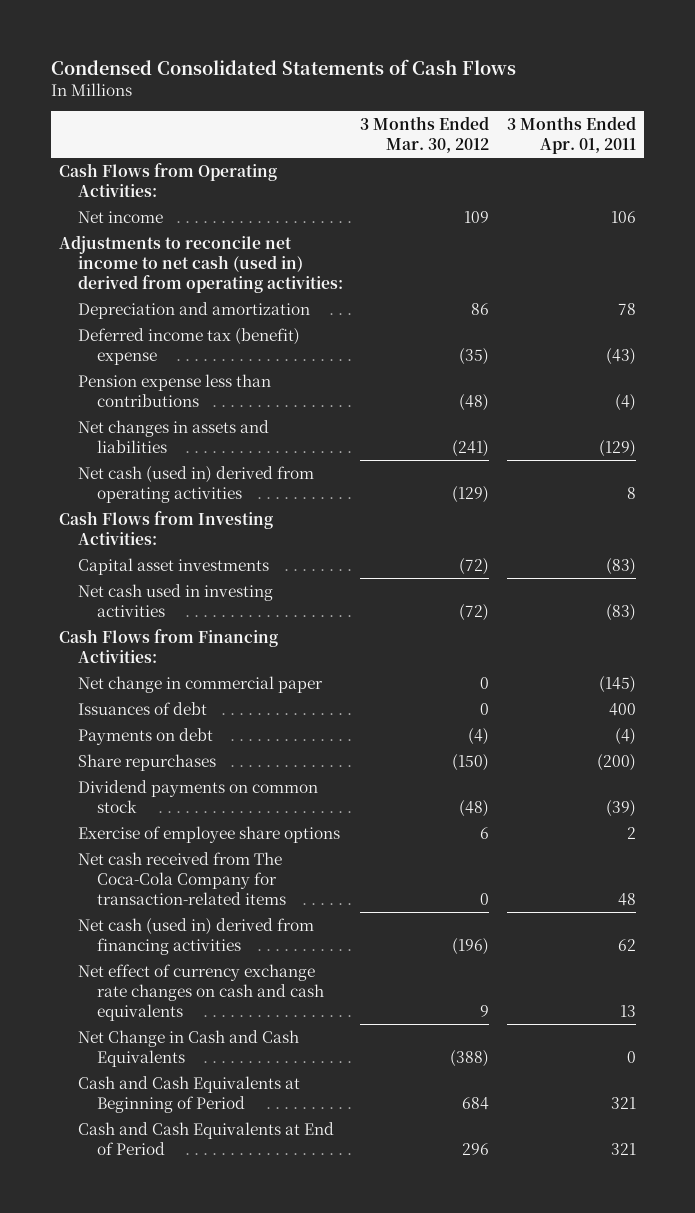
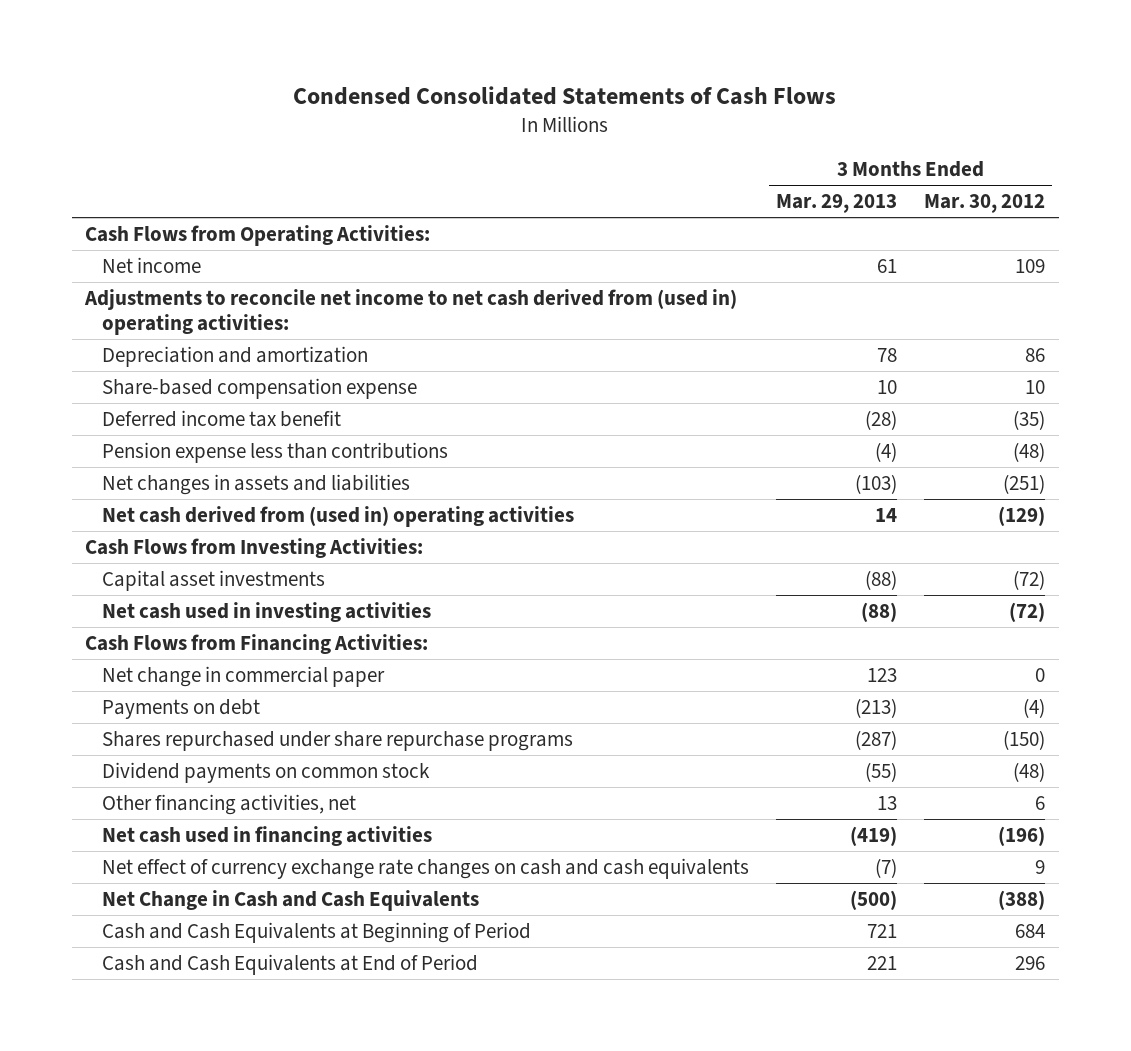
[506,115,636,155] 3 Months Ended Apr. 01, 2011 -> none
none -> [776,194,898,214] Mar. 29, 2013
[59,234,344,293] Adjustments to reconcile net income to net cash (used in) derived from operating activities: -> [84,288,738,336] Adjustments to reconcile net income to net cash derived from (used in) operating activities:
none -> [101,377,417,399] Share-based compensation expense
[78,327,301,365] Deferred income tax (benefit) expense -> [101,409,341,427] Deferred income tax benefit
[452,439,490,457] (241) -> [1003,473,1046,494] (251)
[78,465,315,503] Net cash (used in) derived from operating activities -> [101,505,574,527] Net cash derived from (used in) operating activities
[78,701,208,715] Issuances of debt -> none
[78,753,217,771] Share repurchases -> [101,730,573,751] Shares repurchased under share repurchase programs
[78,825,341,843] Exercise of employee share options -> none
[78,851,287,905] Net cash received from The Coca-Cola Company for transaction-related items -> none
none -> [101,793,356,815] Other financing activities, net
[78,917,315,955] Net cash (used in) derived from financing activities -> [101,825,432,846] Net cash used in financing activities

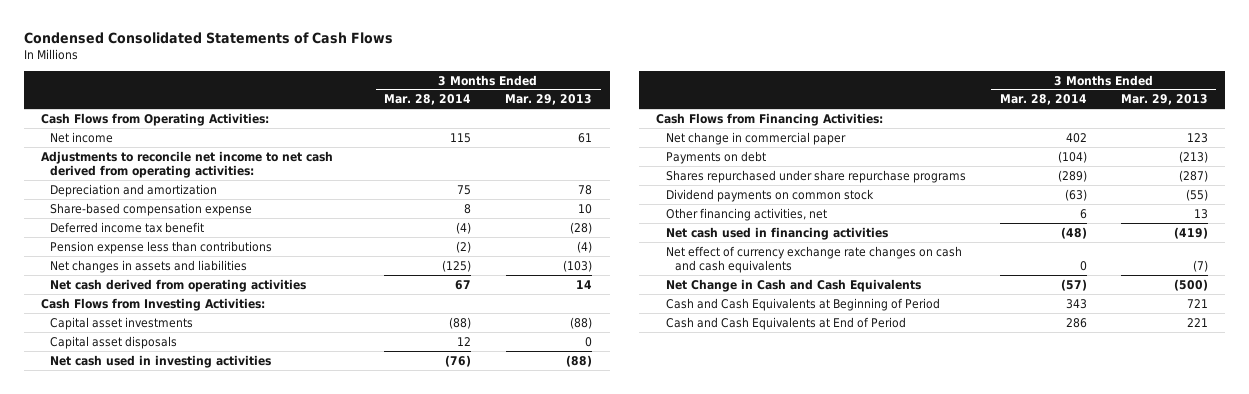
[924,194,1046,214] Mar. 30, 2012 -> none
none -> [384,94,472,106] Mar. 28, 2014
[84,288,738,336] Adjustments to reconcile net income to net cash derived from (used in) operating activities: -> [41,150,334,179] Adjustments to reconcile net income to net cash derived from operating activities:
[101,505,574,527] Net cash derived from (used in) operating activities -> [50,278,307,292] Net cash derived from operating activities
none -> [50,335,178,349] Capital asset disposals

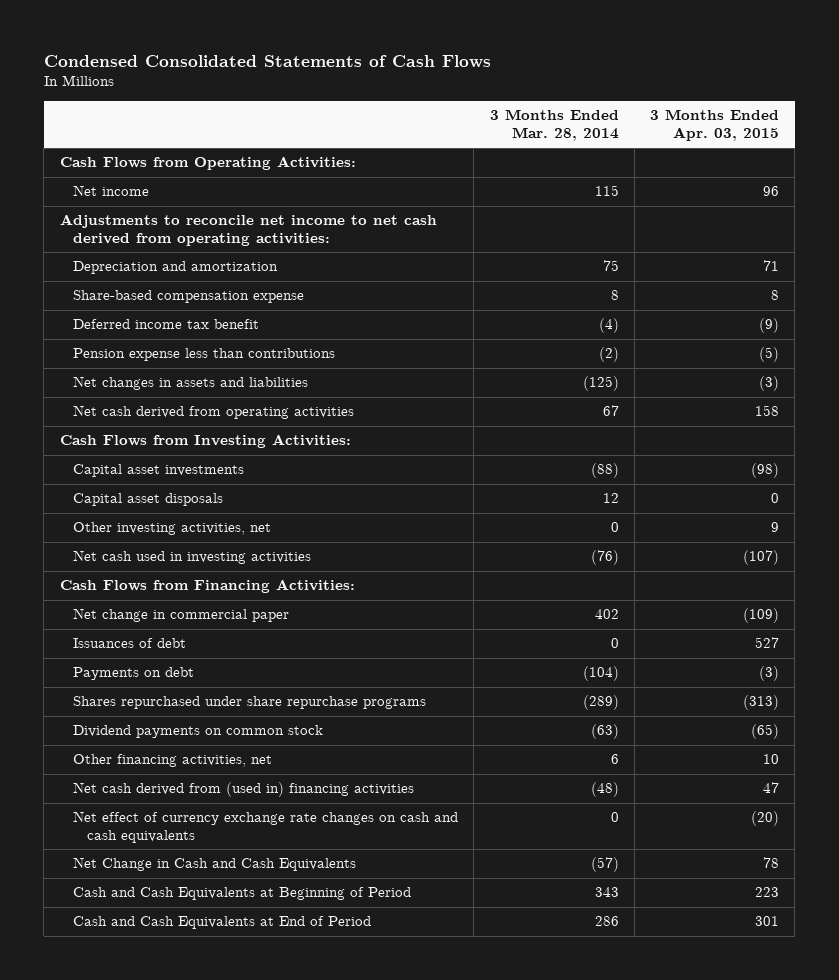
[505,94,593,106] Mar. 29, 2013 -> none
none -> [650,109,780,141] 3 Months Ended Apr. 03, 2015
none -> [73,522,272,536] Other investing activities, net
none -> [73,638,187,649] Issuances of debt
[665,226,888,240] Net cash used in financing activities -> [73,782,415,798] Net cash derived from (used in) financing activities

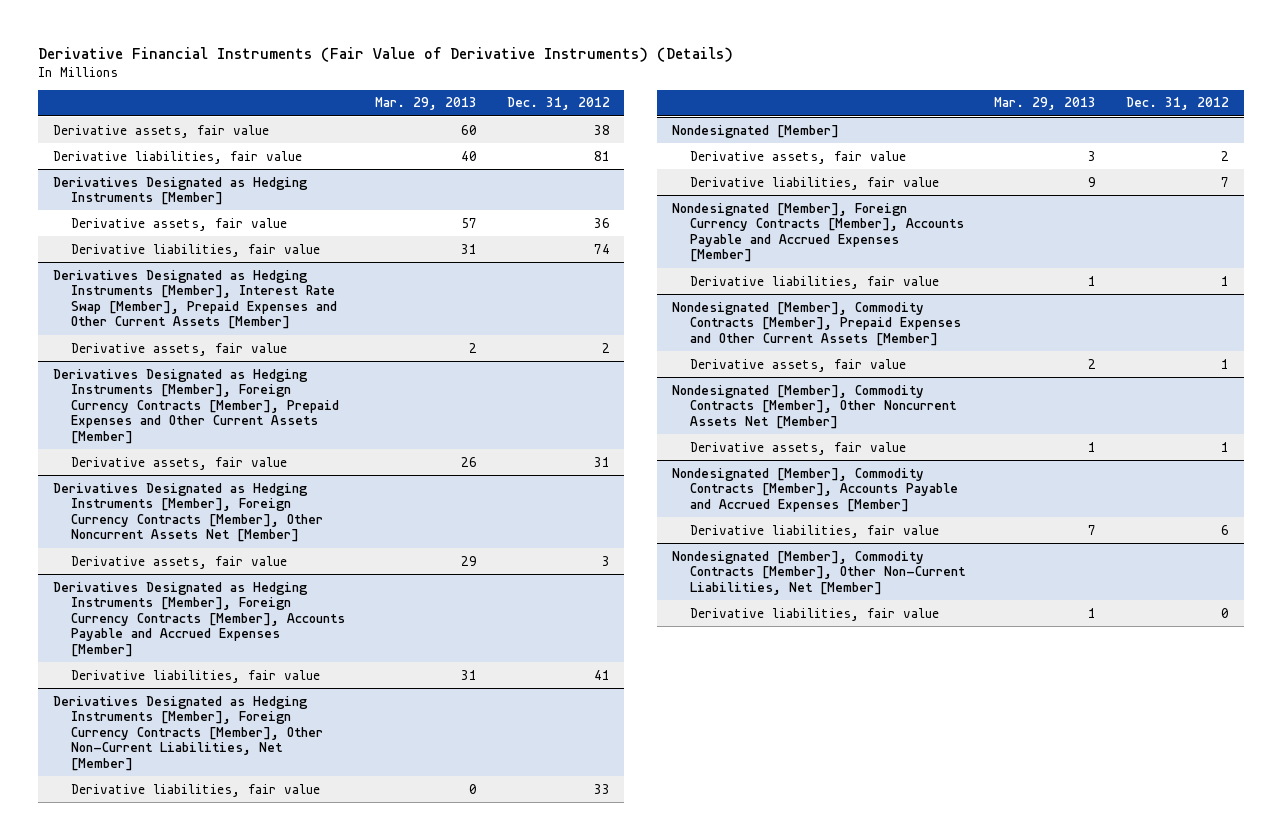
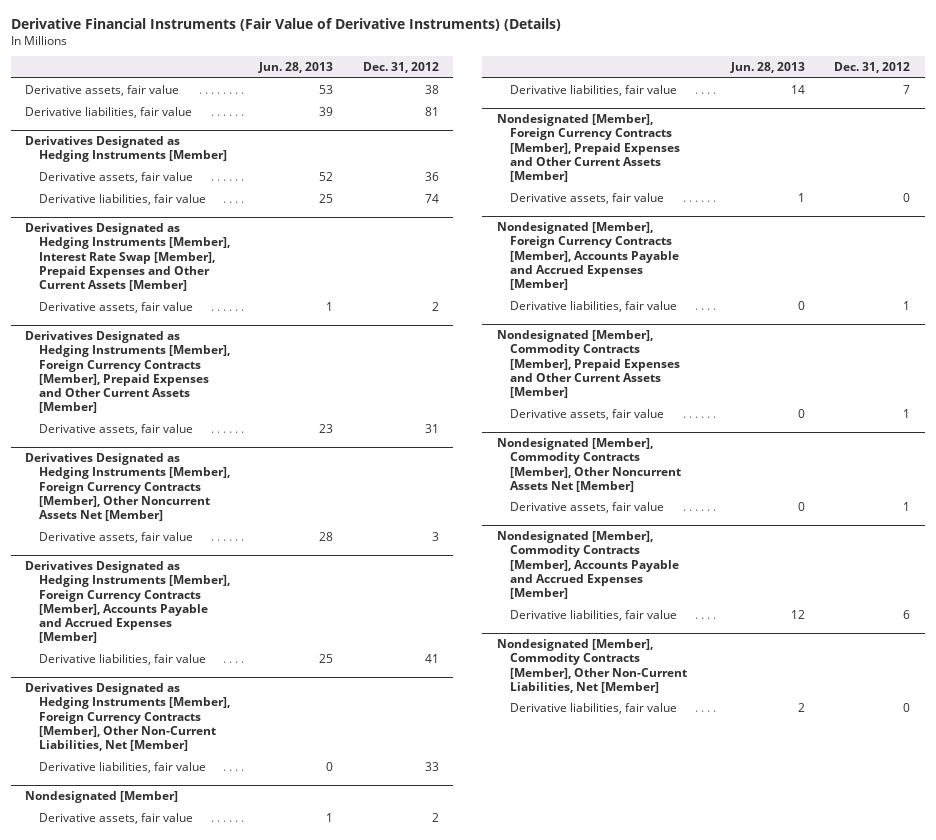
[375,97,478,111] Mar. 29, 2013 -> none
none -> [258,62,334,74] Jun. 28, 2013
none -> [497,114,681,183] Nondesignated [Member], Foreign Currency Contracts [Member], Prepaid Expenses and Other Current Assets [Member]
none -> [510,192,665,204] Derivative assets, fair value

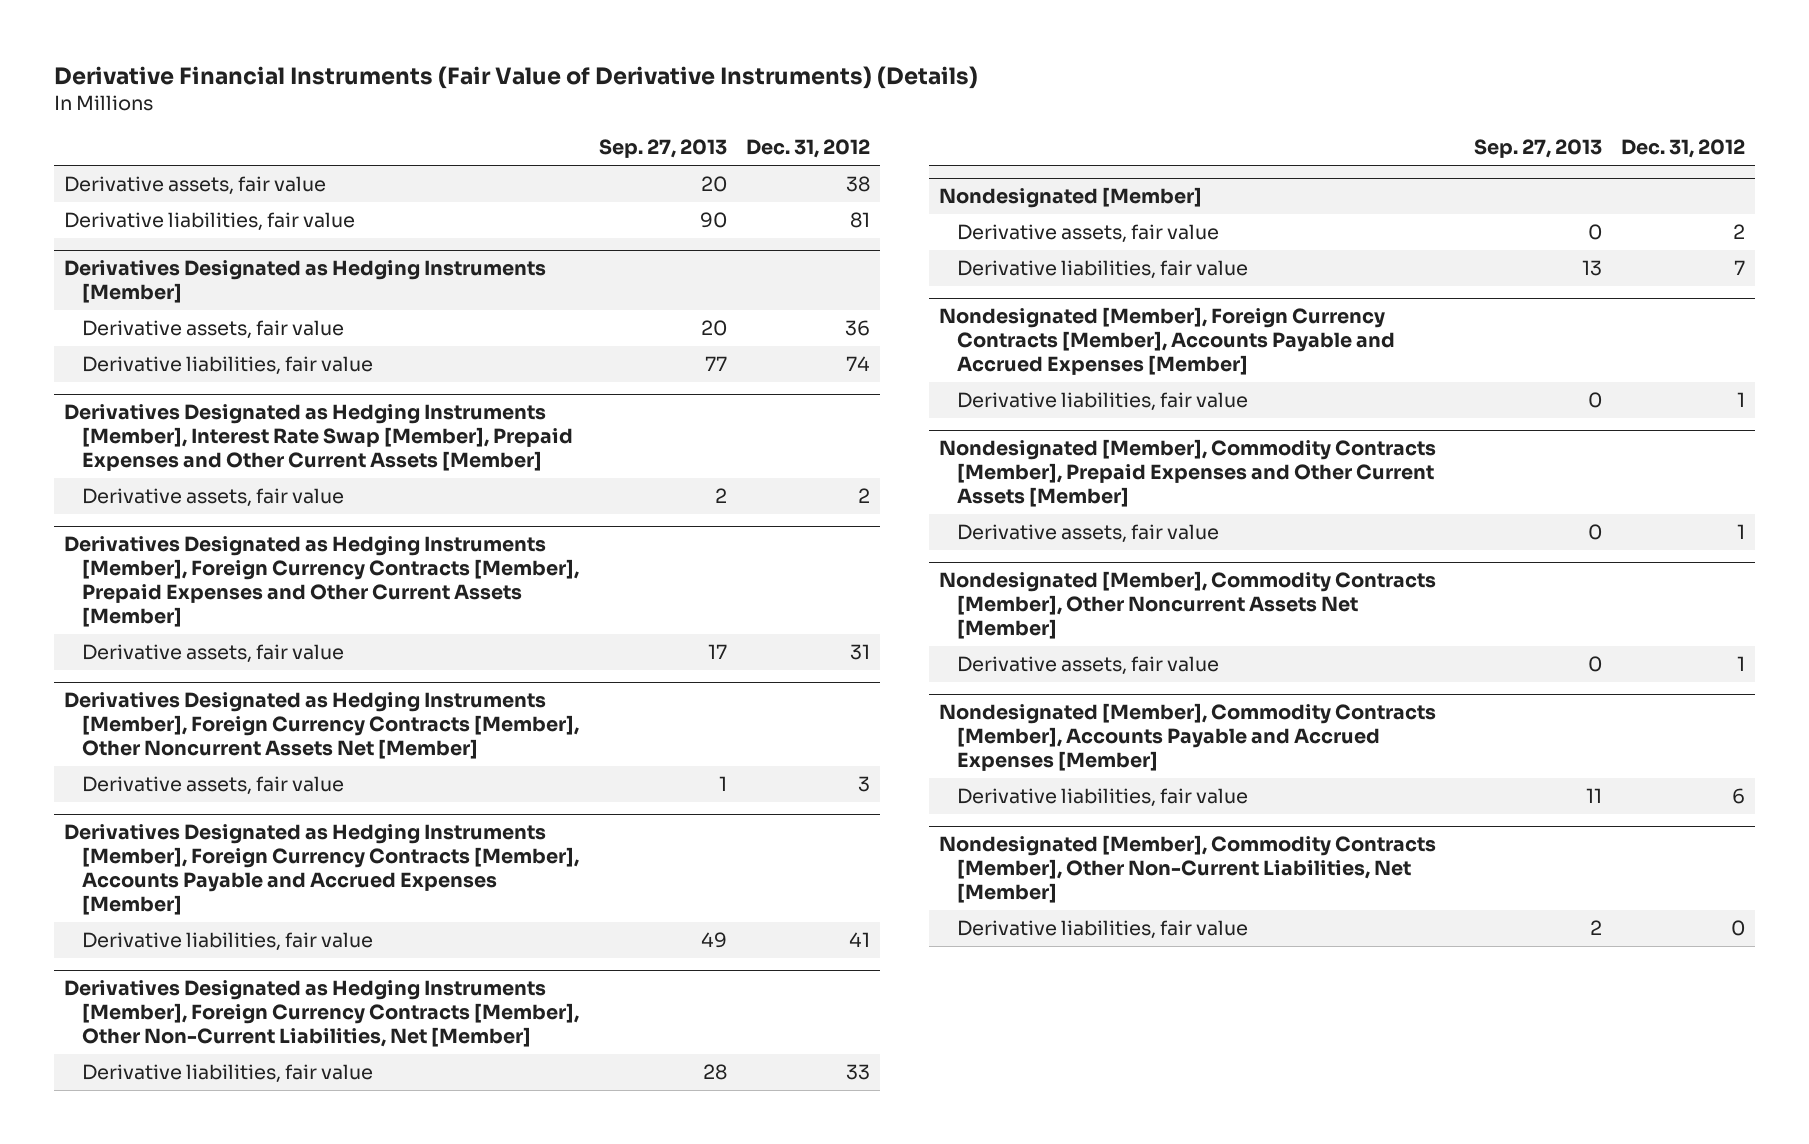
[258,62,334,74] Jun. 28, 2013 -> none
none -> [598,139,727,159] Sep. 27, 2013
[497,114,681,183] Nondesignated [Member], Foreign Currency Contracts [Member], Prepaid Expenses and Other Current Assets [Member] -> none
[510,192,665,204] Derivative assets, fair value -> none

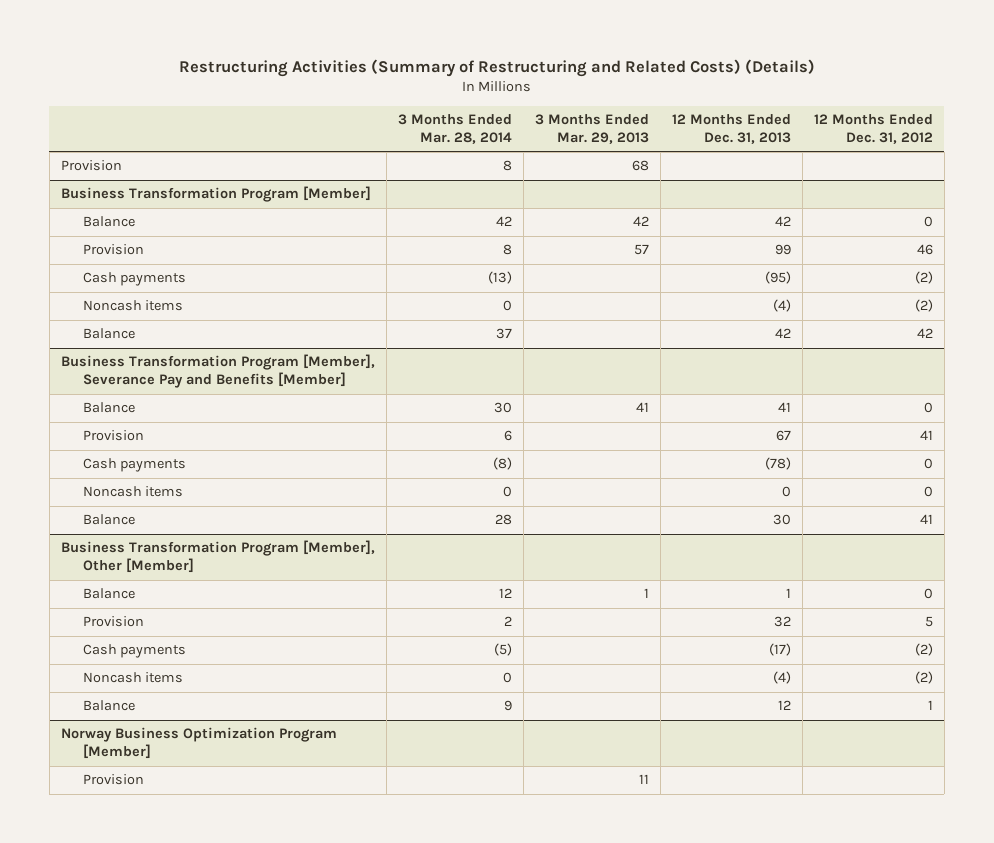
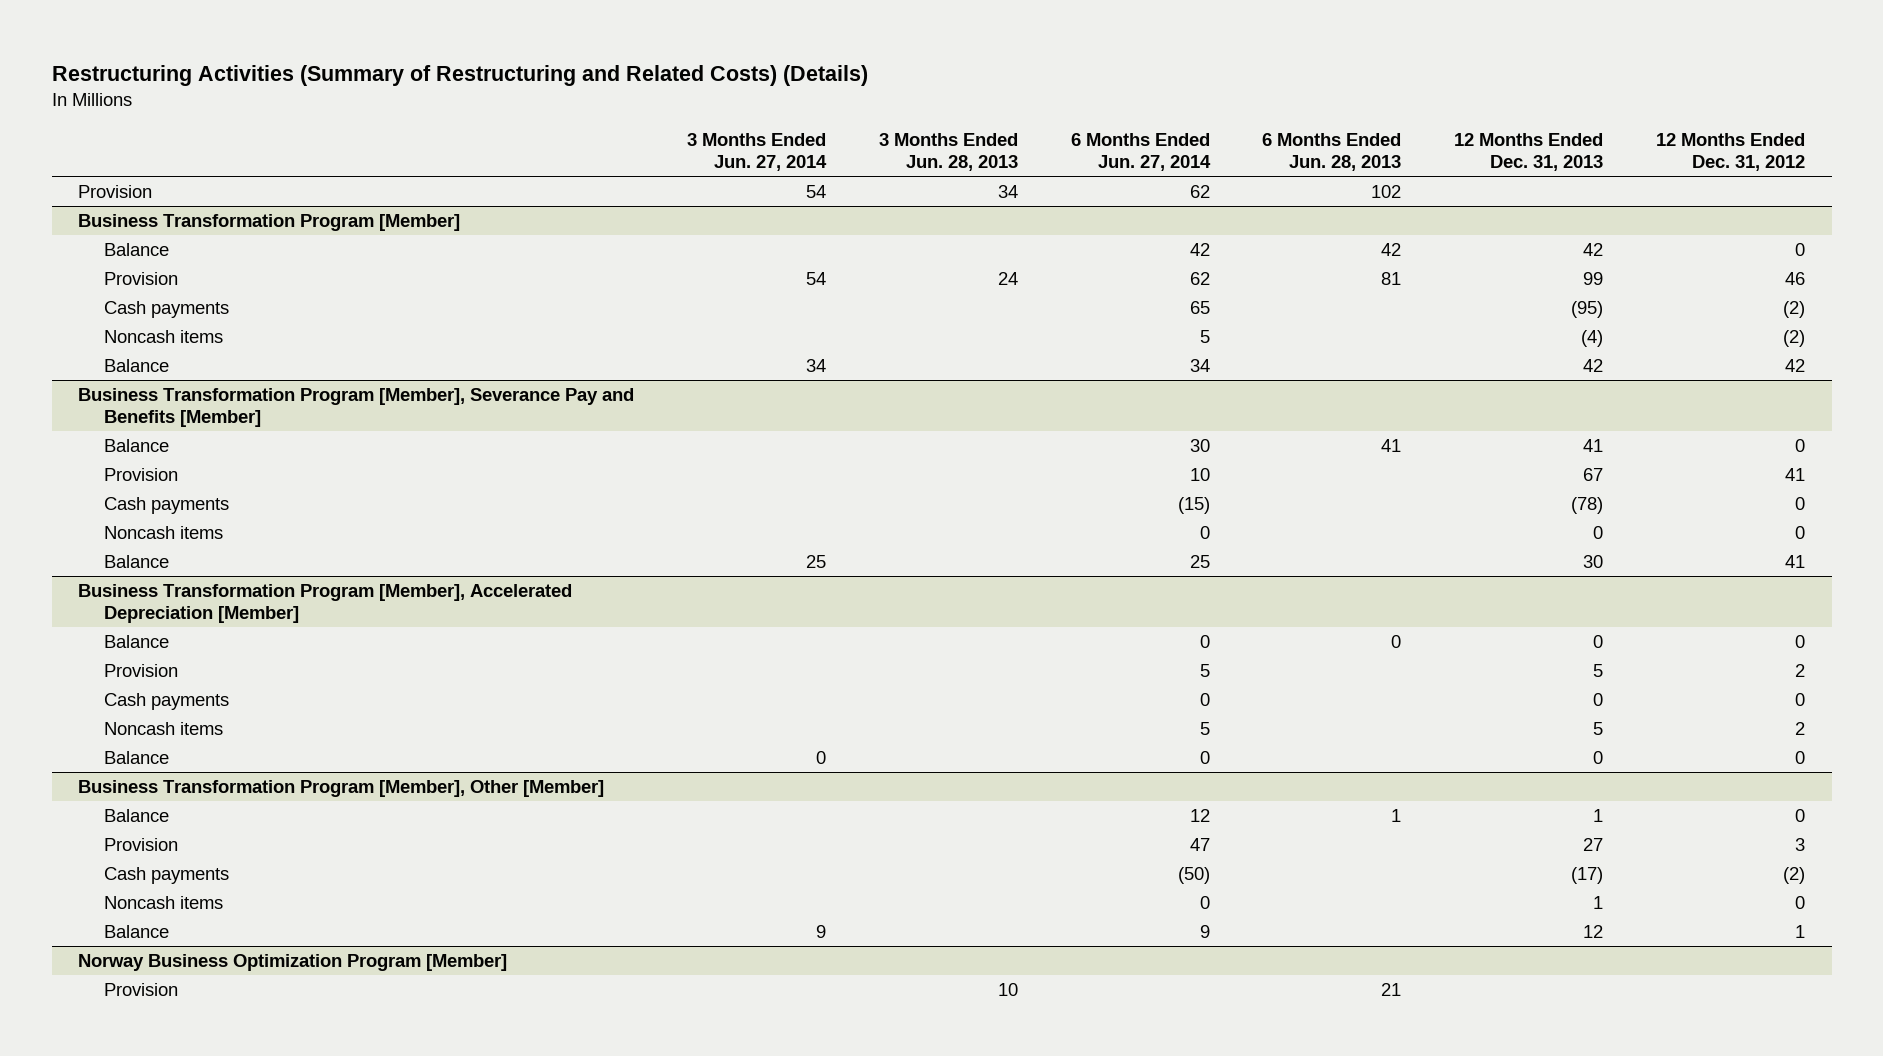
[397,114,512,144] 3 Months Ended Mar. 28, 2014 -> none
[534,114,649,144] 3 Months Ended Mar. 29, 2013 -> none
none -> [686,132,827,172] 3 Months Ended Jun. 27, 2014
none -> [878,132,1018,172] 3 Months Ended Jun. 28, 2013
none -> [1070,132,1211,172] 6 Months Ended Jun. 27, 2014
none -> [1262,132,1402,172] 6 Months Ended Jun. 28, 2013
none -> [77,583,572,624] Business Transformation Program [Member], Accelerated Depreciation [Member]
none -> [104,634,170,648] Balance
none -> [104,663,179,677] Provision
none -> [104,692,230,710] Cash payments
none -> [104,721,224,735] Noncash items
none -> [104,750,170,764] Balance
[773,616,791,628] 32 -> [1583,837,1604,851] 27
[924,616,933,628] 5 -> [1795,837,1806,851] 3
[772,671,791,685] (4) -> [1593,895,1604,909] 1
[914,671,933,685] (2) -> [1795,895,1806,909] 0

